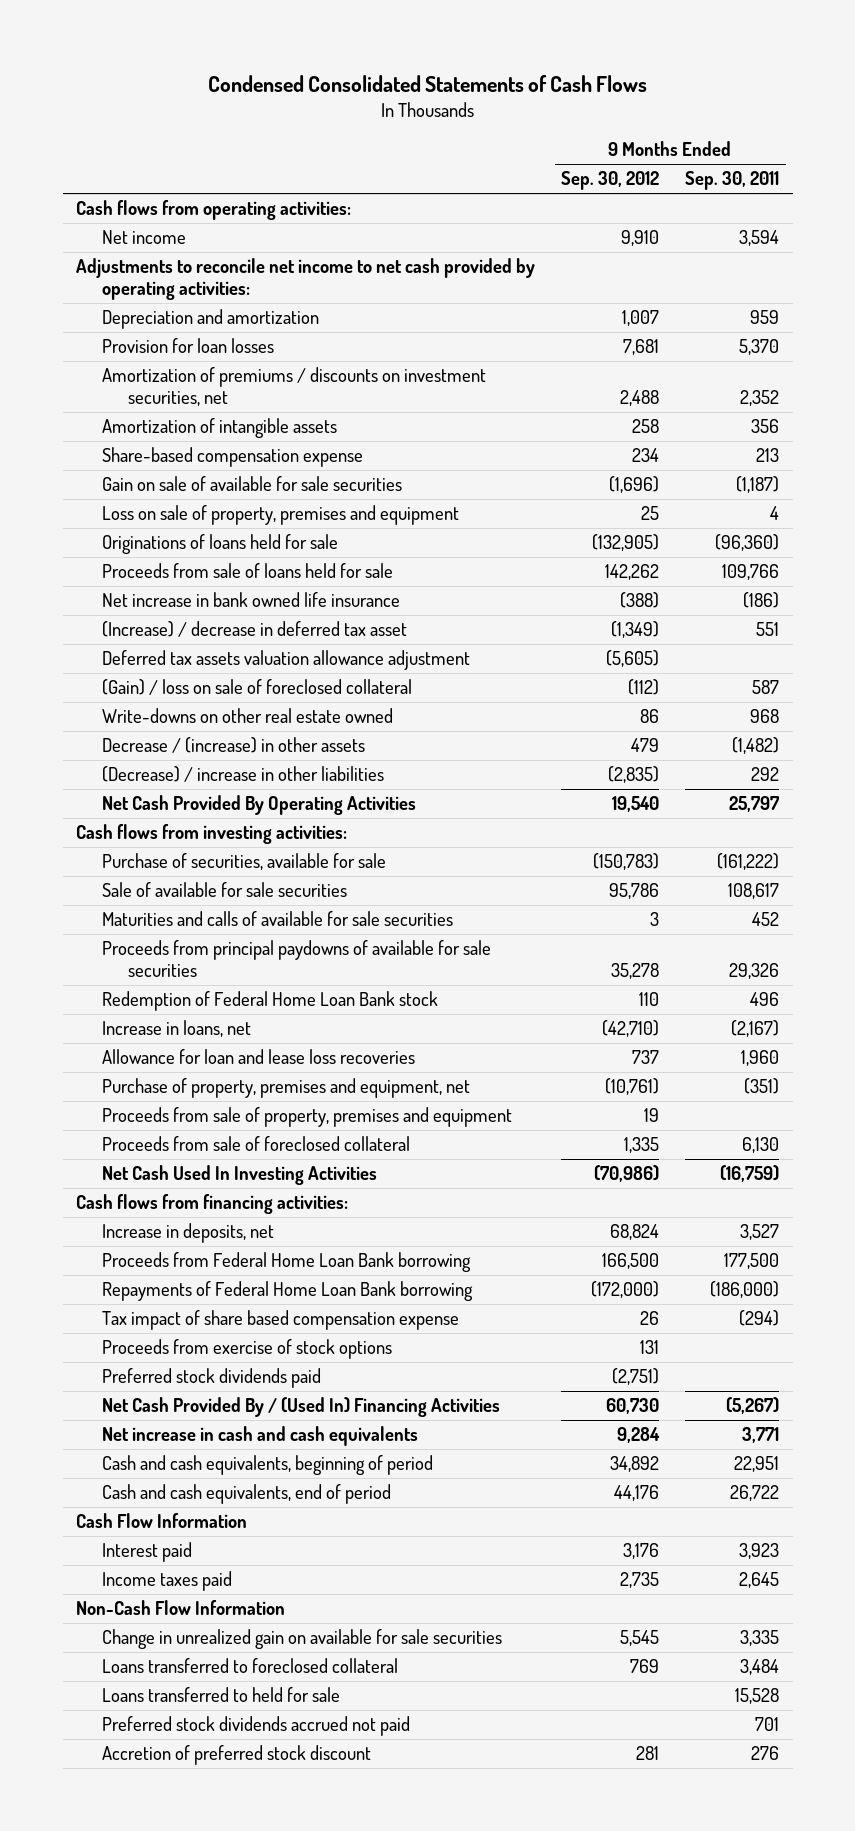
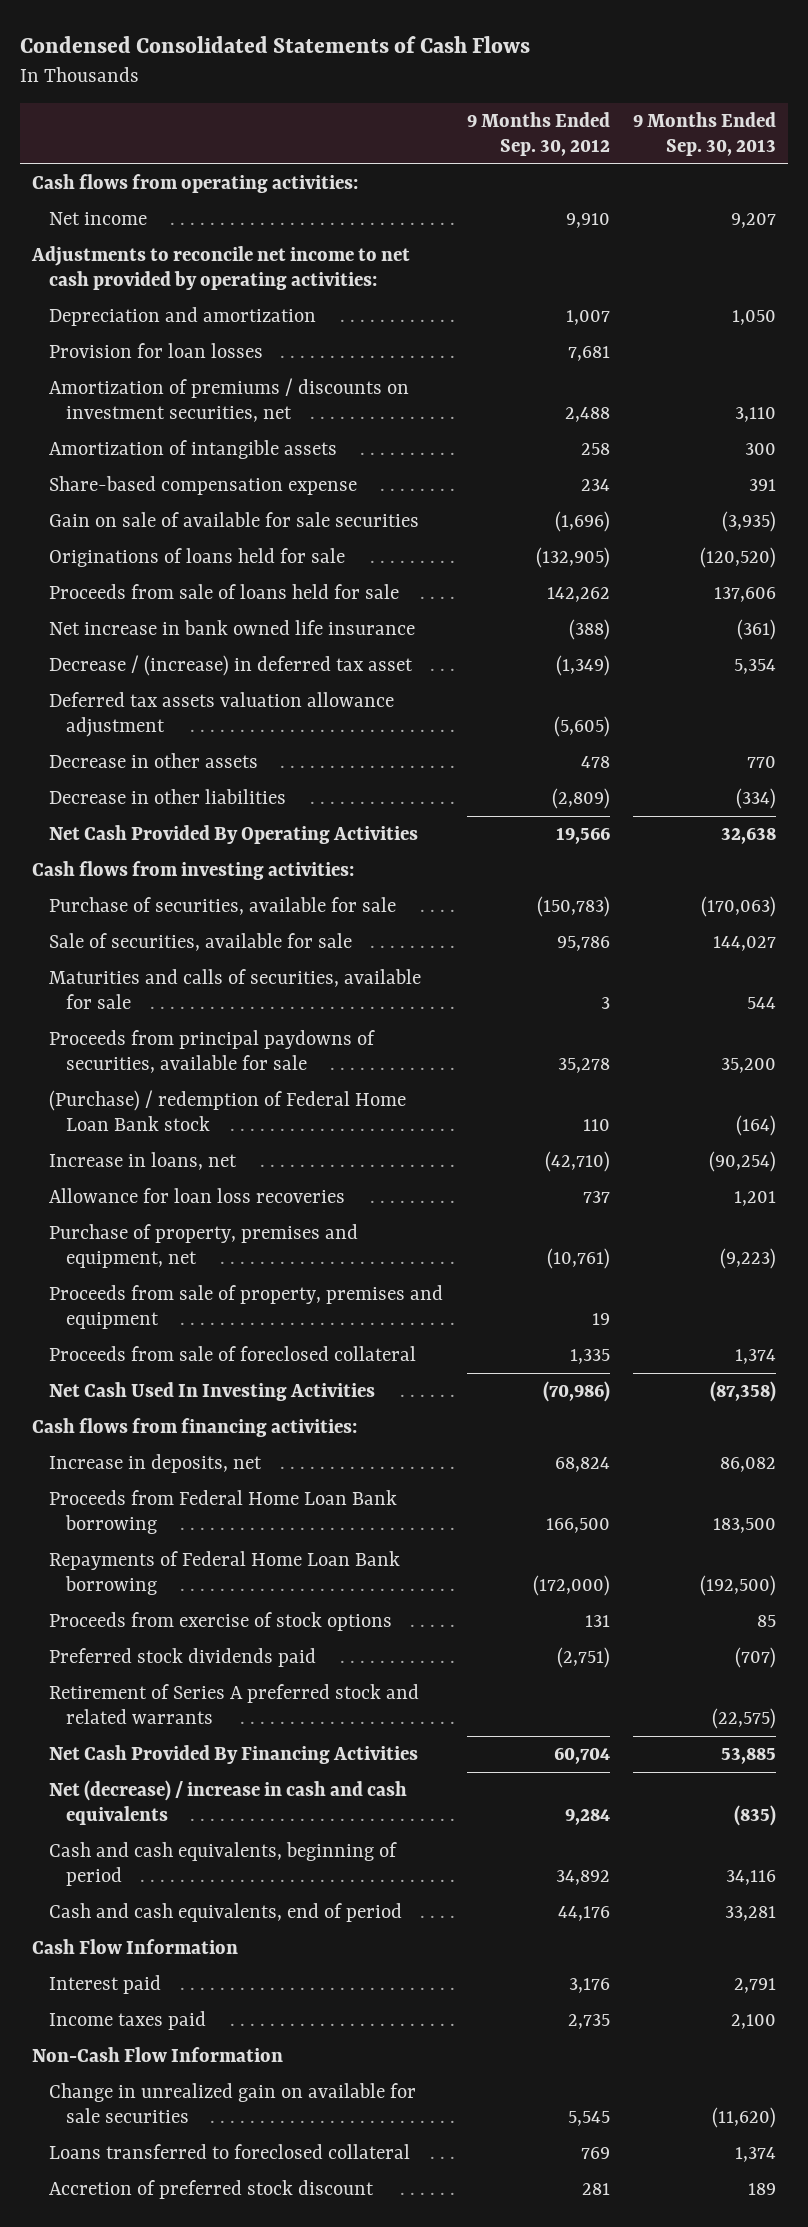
[685,171,780,191] Sep. 30, 2011 -> none
none -> [633,111,777,156] 9 Months Ended Sep. 30, 2013
[101,505,459,526] Loss on sale of property, premises and equipment -> none
[101,621,407,638] (Increase) / decrease in deferred tax asset -> [49,655,414,677] Decrease / (increase) in deferred tax asset
[101,679,412,696] (Gain) / loss on sale of foreclosed collateral -> none
[101,708,393,724] Write-downs on other real estate owned -> none
[101,737,365,754] Decrease / (increase) in other assets -> [49,753,259,769] Decrease in other assets
[631,738,660,753] 479 -> [580,756,610,769] 478
[101,766,384,783] (Decrease) / increase in other liabilities -> [49,789,287,805] Decrease in other liabilities
[608,766,660,784] (2,835) -> [551,788,610,810] (2,809)
[612,796,660,813] 19,540 -> [555,827,610,845] 19,566
[101,882,347,898] Sale of available for sale securities -> [49,933,353,952] Sale of securities, available for sale
[101,911,453,927] Maturities and calls of available for sale securities -> [49,969,422,1010] Maturities and calls of securities, available for sale
[101,940,491,977] Proceeds from principal paydowns of available for sale securities -> [49,1030,376,1074] Proceeds from principal paydowns of securities, available for sale
[101,991,438,1012] Redemption of Federal Home Loan Bank stock -> [49,1090,407,1132] (Purchase) / redemption of Federal Home Loan Bank stock
[101,1049,415,1065] Allowance for loan and lease loss recoveries -> [49,1188,346,1204] Allowance for loan loss recoveries
[101,1310,459,1331] Tax impact of share based compensation expense -> none
none -> [49,1684,420,1725] Retirement of Series A preferred stock and related warrants
[101,1397,500,1418] Net Cash Provided By / (Used In) Financing Activities -> [49,1745,419,1765] Net Cash Provided By Financing Activities
[606,1398,660,1415] 60,730 -> [553,1747,610,1765] 60,704
[101,1426,418,1447] Net increase in cash and cash equivalents -> [49,1780,408,1826] Net (decrease) / increase in cash and cash equivalents
[101,1687,340,1703] Loans transferred to held for sale -> none
[101,1716,410,1737] Preferred stock dividends accrued not paid -> none

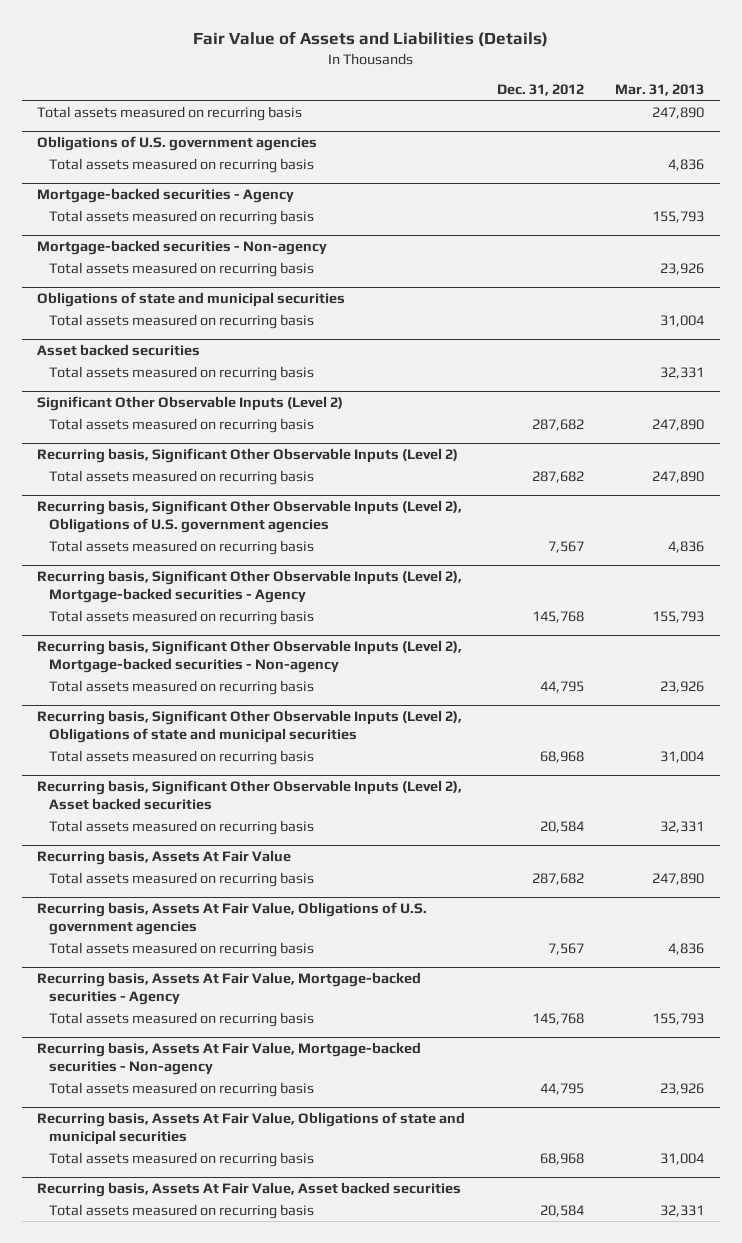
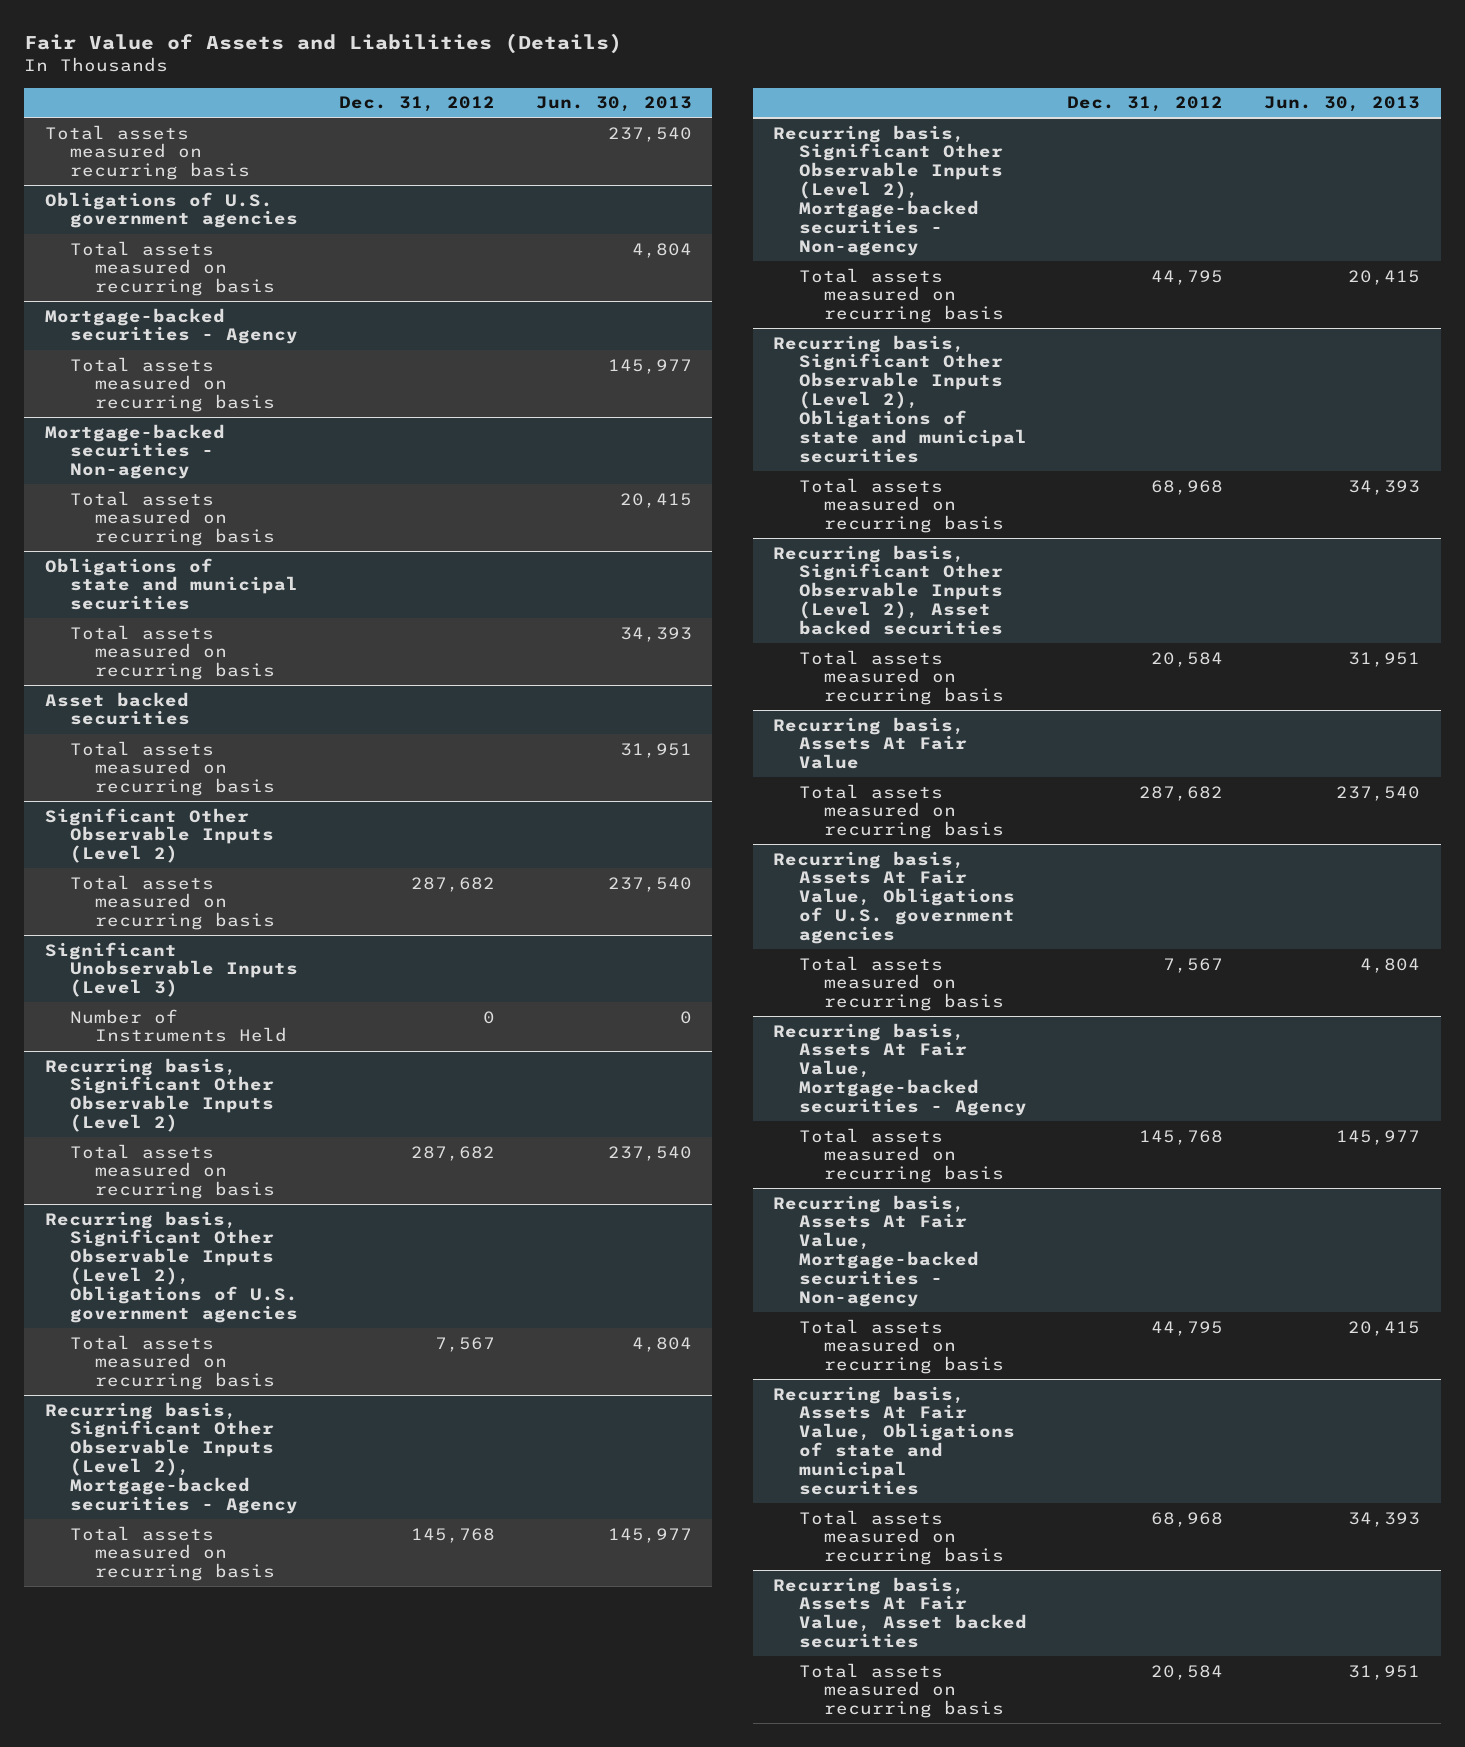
[615,84,705,97] Mar. 31, 2013 -> none
none -> [535,96,692,113] Jun. 30, 2013
none -> [44,941,298,998] Significant Unobservable Inputs (Level 3)
none -> [69,1008,288,1043] Number of Instruments Held

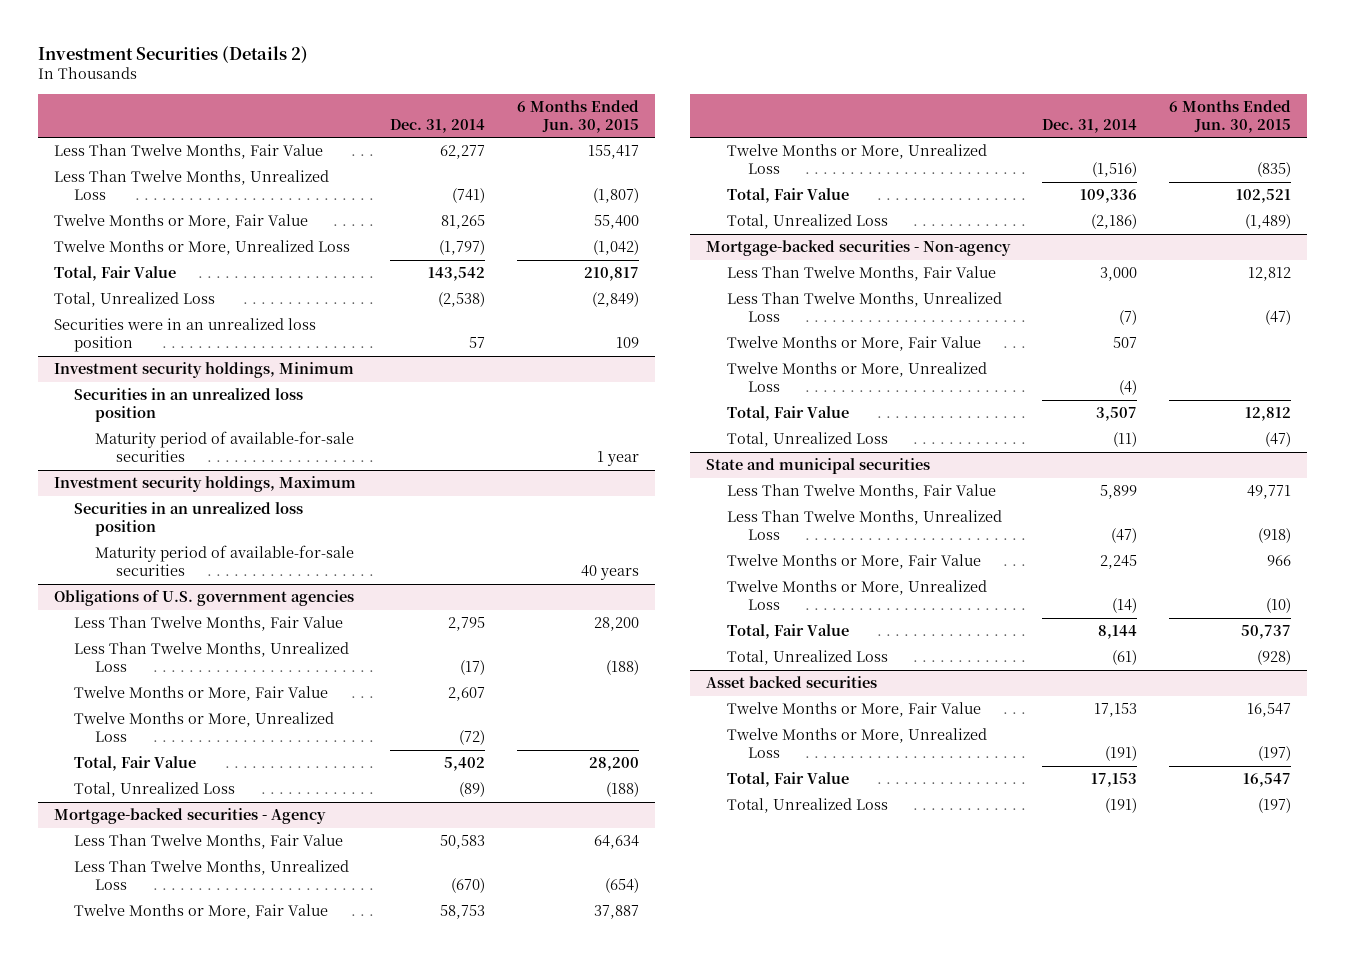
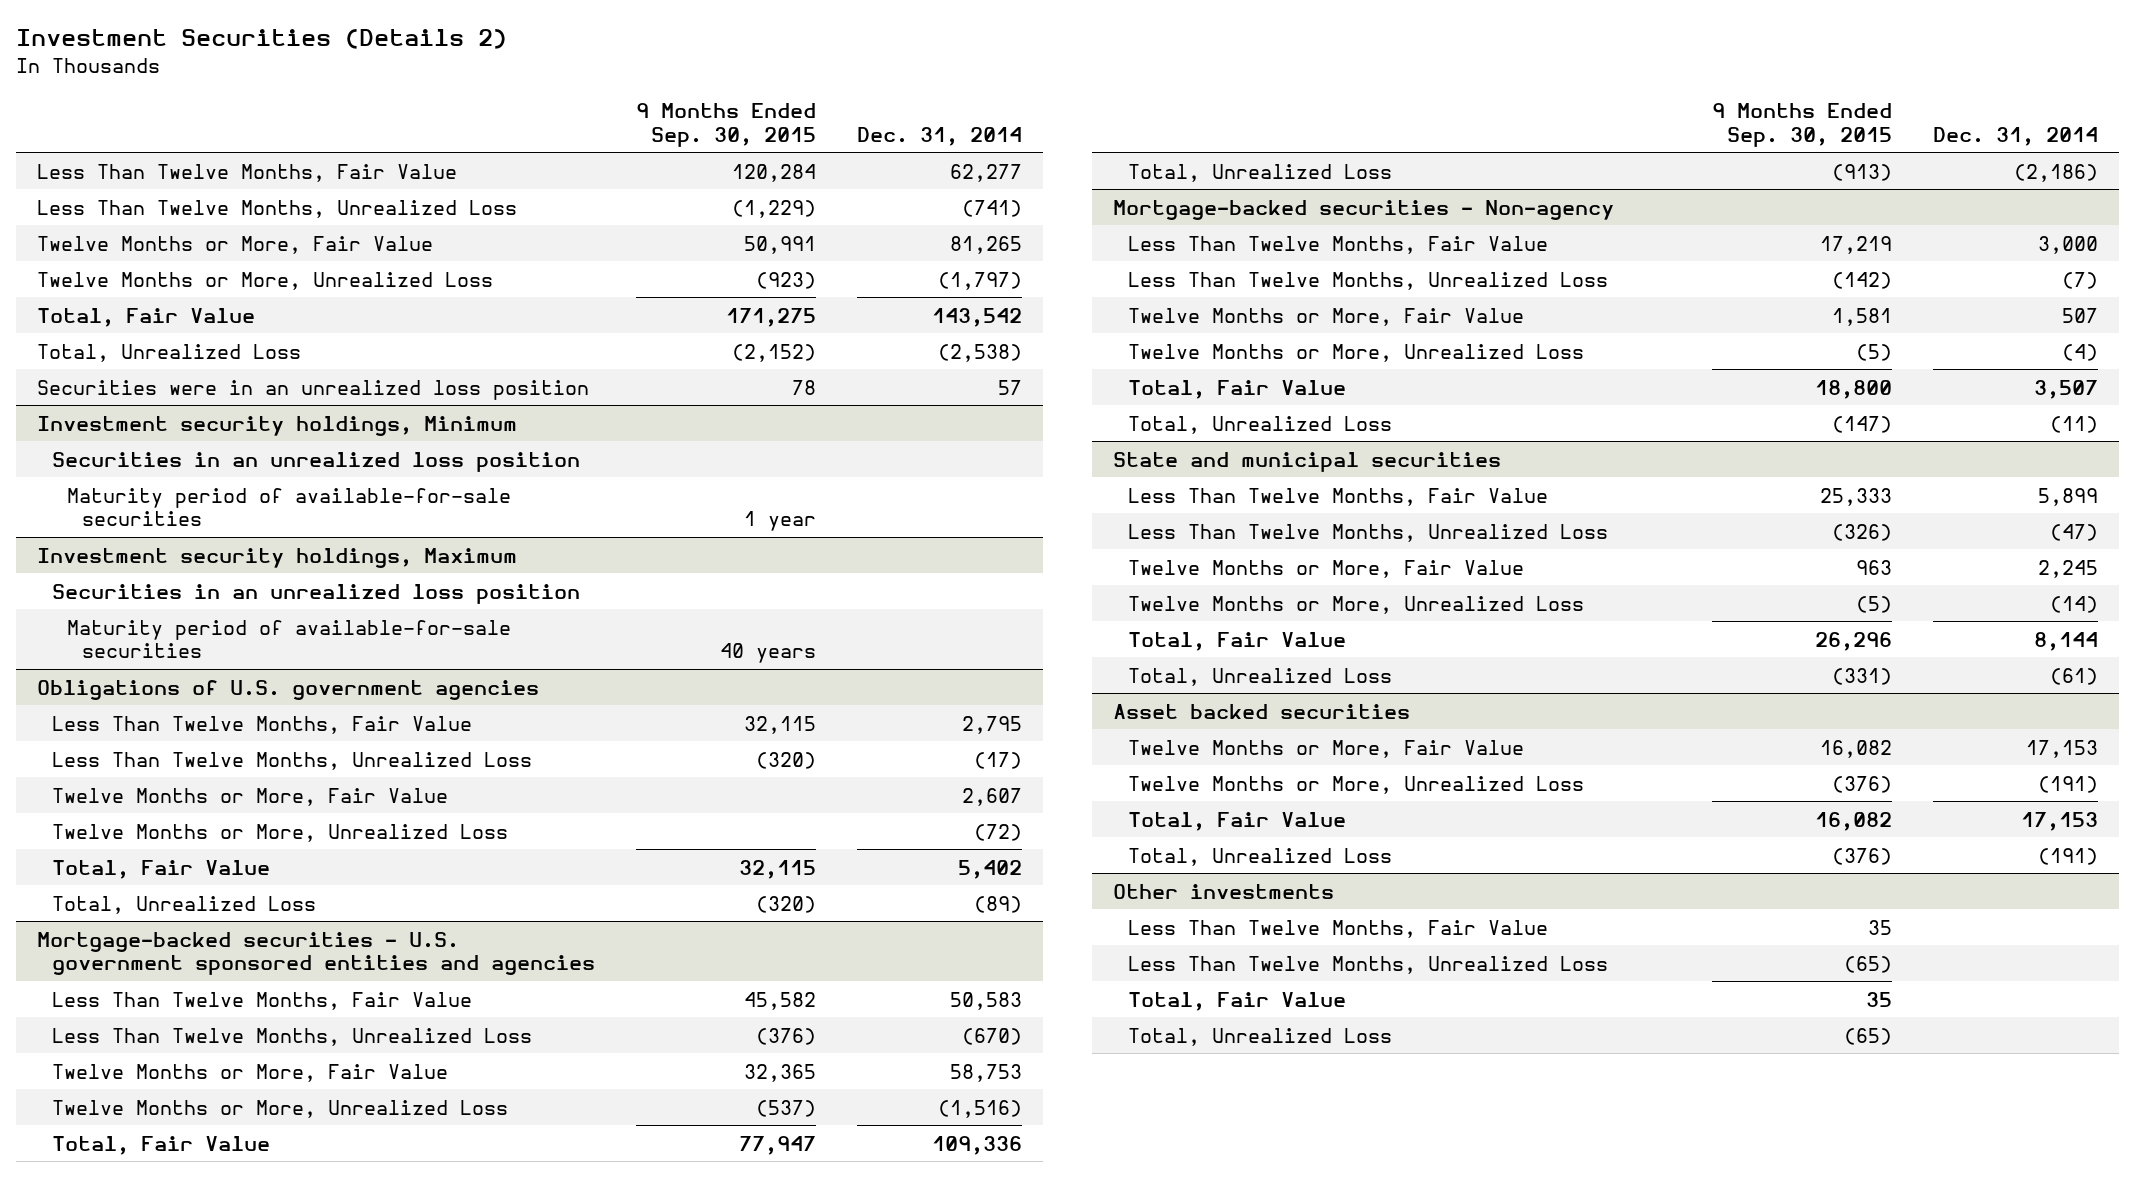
[516,100,639,133] 6 Months Ended Jun. 30, 2015 -> none
none -> [636,102,817,147] 9 Months Ended Sep. 30, 2015
[53,808,326,825] Mortgage-backed securities - Agency -> [36,931,595,976] Mortgage-backed securities - U.S. government sponsored entities and agencies
none -> [1112,883,1334,899] Other investments
none -> [1127,919,1548,938] Less Than Twelve Months, Fair Value
none -> [1127,955,1608,974] Less Than Twelve Months, Unrealized Loss
none -> [1127,991,1346,1011] Total, Fair Value
none -> [1127,1027,1392,1046] Total, Unrealized Loss

